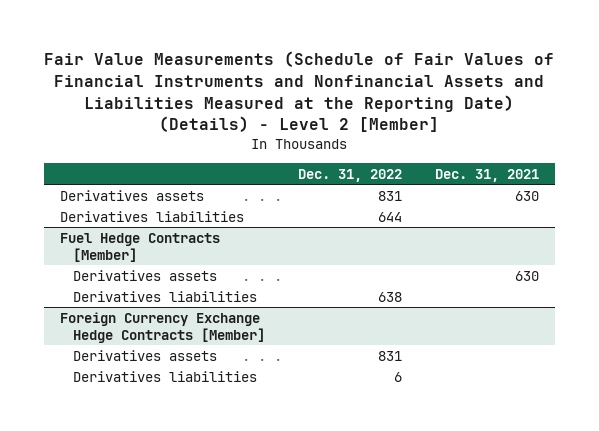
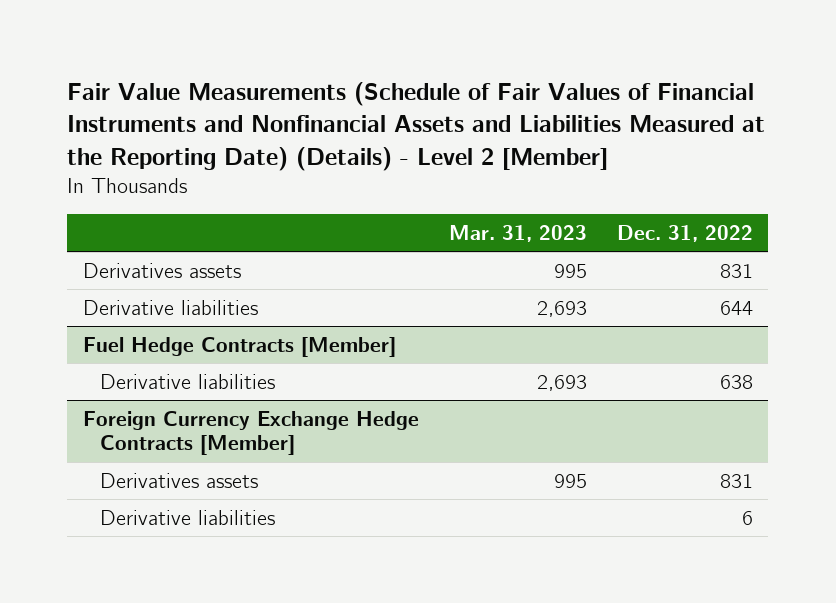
[434,168,539,182] Dec. 31, 2021 -> none
none -> [448,224,587,242] Mar. 31, 2023
[60,210,245,222] Derivatives liabilities -> [82,299,258,315] Derivative liabilities
[73,269,218,281] Derivatives assets -> none
[73,290,258,302] Derivatives liabilities -> [100,373,276,389] Derivative liabilities
[73,370,258,382] Derivatives liabilities -> [100,509,276,525] Derivative liabilities

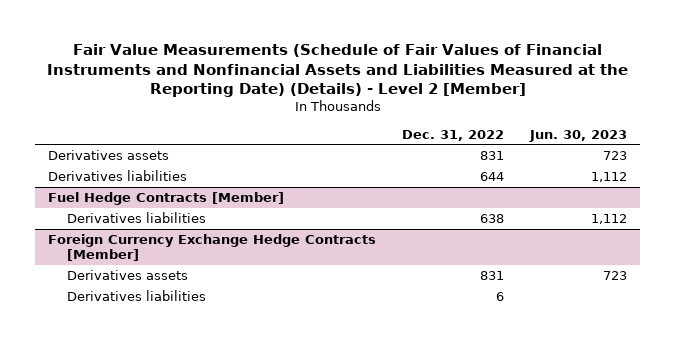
[448,224,587,242] Mar. 31, 2023 -> none
none -> [529,129,628,142] Jun. 30, 2023
[82,299,258,315] Derivative liabilities -> [48,169,188,181] Derivatives liabilities
[100,373,276,389] Derivative liabilities -> [66,211,206,223] Derivatives liabilities
[100,509,276,525] Derivative liabilities -> [66,289,206,301] Derivatives liabilities

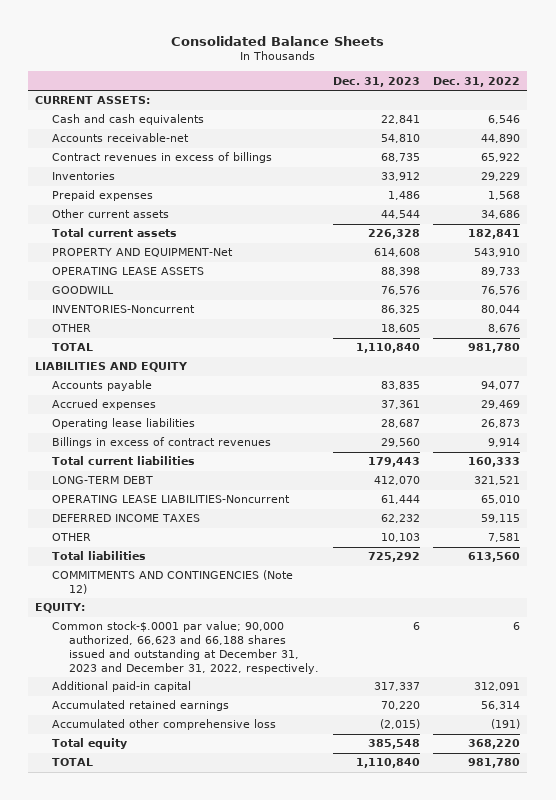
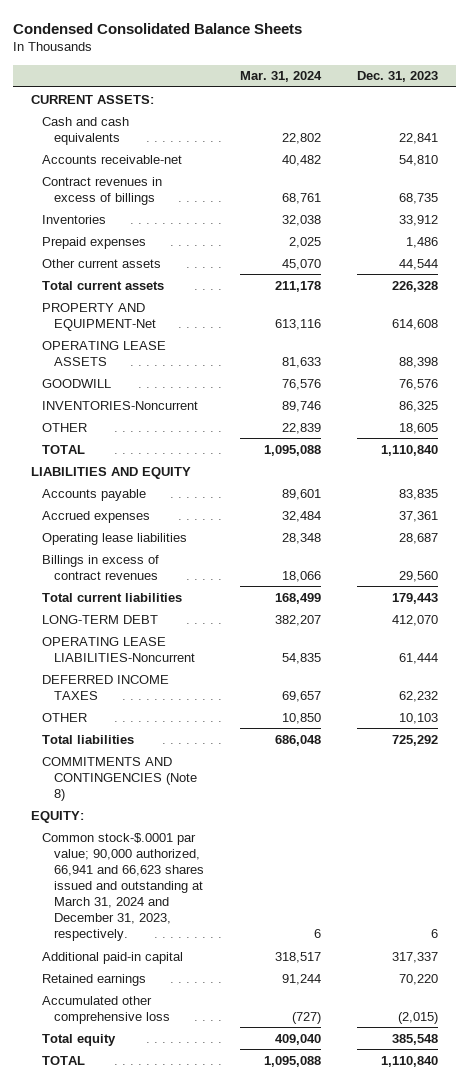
[170,35,384,46] Consolidated Balance Sheets -> [13,22,303,34] Condensed Consolidated Balance Sheets
[433,76,521,87] Dec. 31, 2022 -> none
none -> [239,71,322,83] Mar. 31, 2024
[52,570,294,595] COMMITMENTS AND CONTINGENCIES (Note 12) -> [42,756,197,801] COMMITMENTS AND CONTINGENCIES (Note 8)
[52,621,319,674] Common stock-$.0001 par value; 90,000 authorized, 66,623 and 66,188 shares issued and outstanding at December 31, 2023 and December 31, 2022, respectively. -> [42,832,204,941] Common stock-$.0001 par value; 90,000 authorized, 66,941 and 66,623 shares issued and outstanding at March 31, 2024 and December 31, 2023, respectively.
[52,700,230,712] Accumulated retained earnings -> [42,973,147,986] Retained earnings

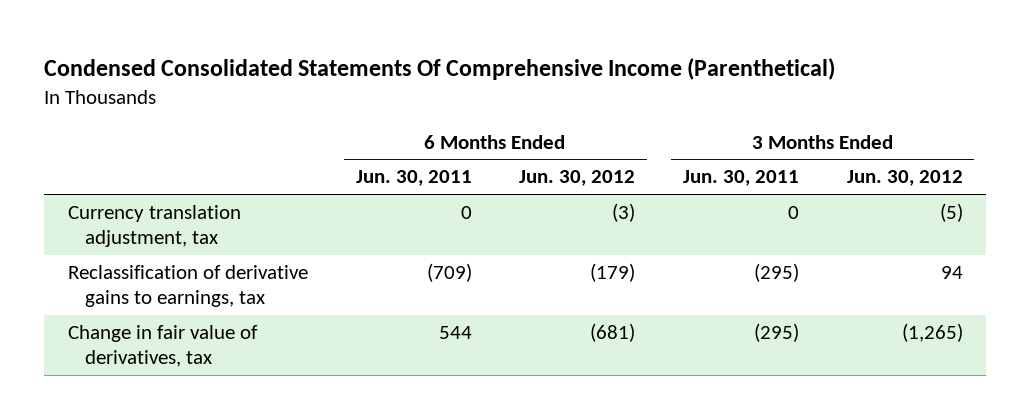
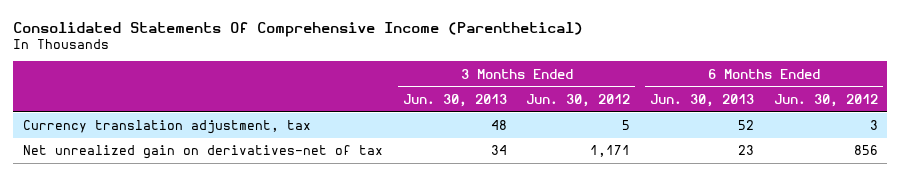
[44,58,836,81] Condensed Consolidated Statements Of Comprehensive Income (Parenthetical) -> [13,21,584,37] Consolidated Statements Of Comprehensive Income (Parenthetical)
[355,170,472,187] Jun. 30, 2011 -> none
[682,170,799,187] Jun. 30, 2011 -> none
none -> [402,93,507,107] Jun. 30, 2013
none -> [650,93,755,107] Jun. 30, 2013
[67,325,258,368] Change in fair value of derivatives, tax -> none
[612,203,636,223] (3) -> [869,120,878,131] 3
[939,203,963,223] (5) -> [622,120,631,131] 5
[67,265,308,308] Reclassification of derivative gains to earnings, tax -> [23,145,384,160] Net unrealized gain on derivatives-net of tax
[590,263,636,283] (179) -> [853,145,878,156] 856
[940,266,963,280] 94 -> [590,145,631,158] 1,171

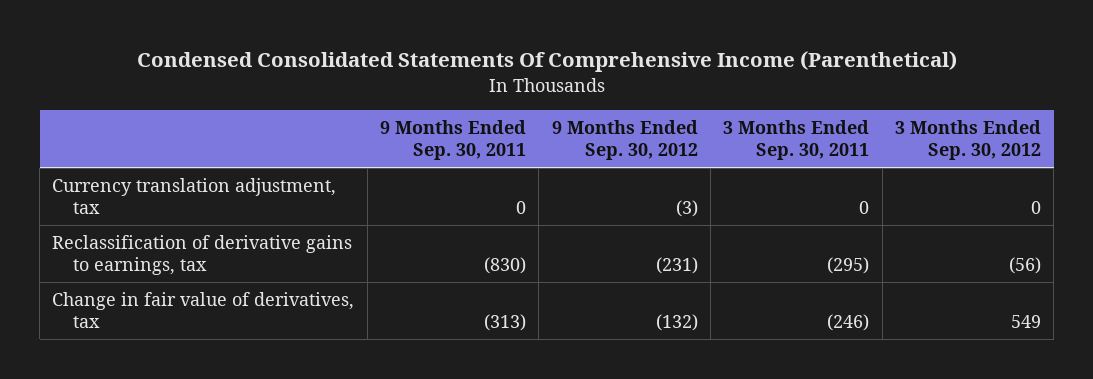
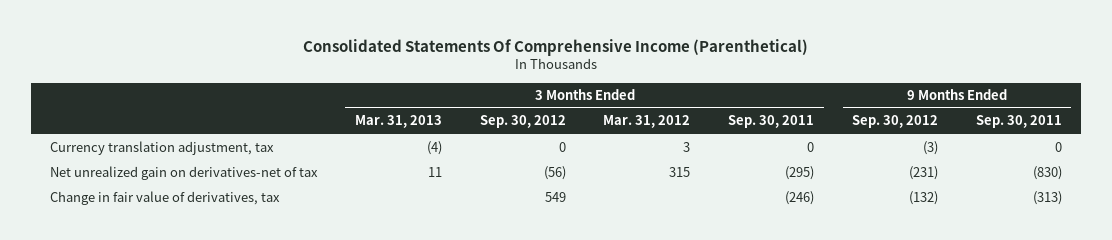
[136,51,957,73] Condensed Consolidated Statements Of Comprehensive Income (Parenthetical) -> [302,38,808,56] Consolidated Statements Of Comprehensive Income (Parenthetical)
none -> [354,115,442,129] Mar. 31, 2013
none -> [603,115,691,129] Mar. 31, 2012
[52,235,353,276] Reclassification of derivative gains to earnings, tax -> [49,165,318,180] Net unrealized gain on derivatives-net of tax

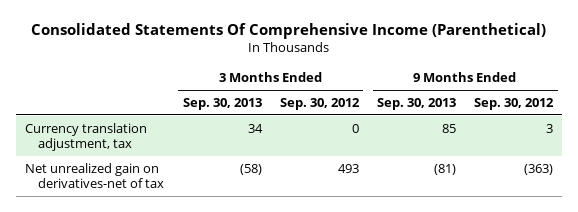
[354,115,442,129] Mar. 31, 2013 -> none
[603,115,691,129] Mar. 31, 2012 -> none
[728,115,815,129] Sep. 30, 2011 -> none
[975,115,1062,129] Sep. 30, 2011 -> none
none -> [182,97,262,110] Sep. 30, 2013
none -> [377,97,457,110] Sep. 30, 2013
[49,190,280,205] Change in fair value of derivatives, tax -> none
[923,140,939,155] (3) -> [546,123,554,133] 3
[543,165,566,180] (56) -> [337,163,359,173] 493
[909,165,939,180] (231) -> [524,163,554,175] (363)

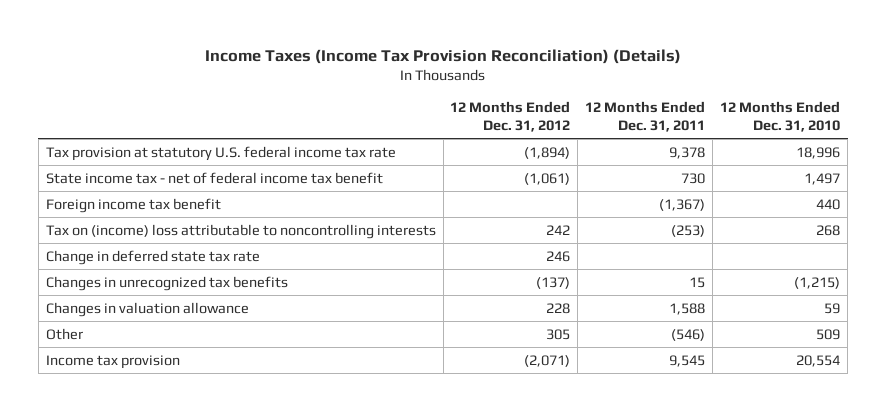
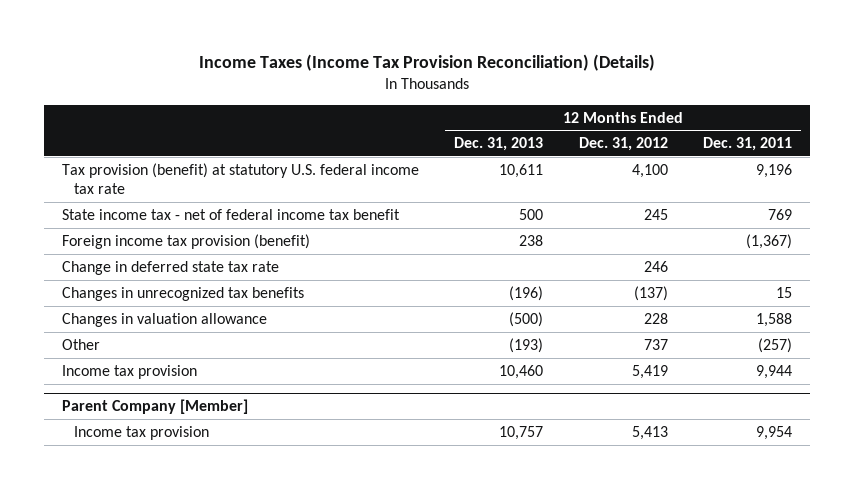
[720,101,841,133] 12 Months Ended Dec. 31, 2010 -> none
none -> [454,137,544,152] Dec. 31, 2013
[45,223,436,239] Tax on (income) loss attributable to noncontrolling interests -> none
[45,145,396,161] Tax provision at statutory U.S. federal income tax rate -> [61,162,419,194] Tax provision (benefit) at statutory U.S. federal income tax rate
[524,146,571,159] (1,894) -> [631,163,668,178] 4,100
[669,146,706,159] 9,378 -> [756,163,793,178] 9,196
[524,172,571,185] (1,061) -> [643,208,668,220] 245
[681,172,706,184] 730 -> [768,208,793,220] 769
[45,197,221,213] Foreign income tax benefit -> [61,233,310,249] Foreign income tax provision (benefit)
[546,328,571,340] 305 -> [643,338,668,350] 737
[671,328,706,341] (546) -> [758,337,793,353] (257)
[524,354,571,367] (2,071) -> [631,364,668,379] 5,419
[669,354,706,367] 9,545 -> [756,364,793,379] 9,944
none -> [61,399,248,415] Parent Company [Member]
none -> [74,425,210,440] Income tax provision

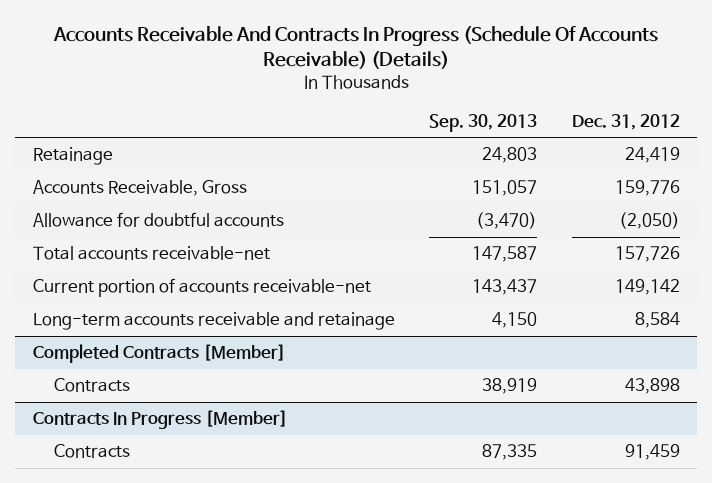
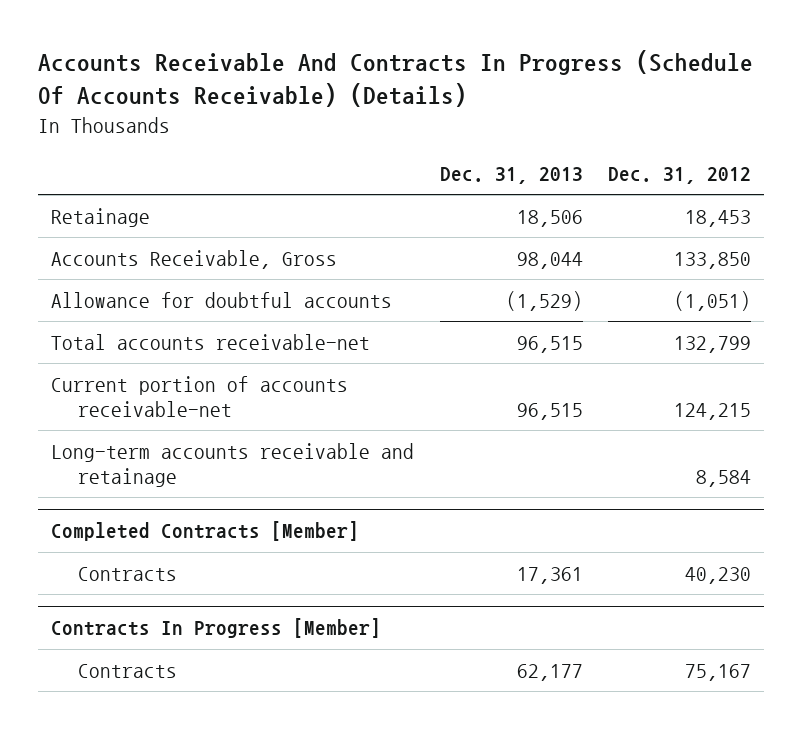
[429,113,538,132] Sep. 30, 2013 -> none
none -> [439,167,583,185] Dec. 31, 2013
[624,147,680,164] 24,419 -> [685,209,752,227] 18,453
[614,180,680,197] 159,776 -> [674,251,752,269] 133,850
[618,212,680,230] (2,050) -> [674,290,752,311] (1,051)
[614,246,680,263] 157,726 -> [674,335,752,353] 132,799
[614,279,680,296] 149,142 -> [674,403,752,421] 124,215
[624,378,680,395] 43,898 -> [685,566,752,584] 40,230
[624,444,680,461] 91,459 -> [685,663,752,681] 75,167

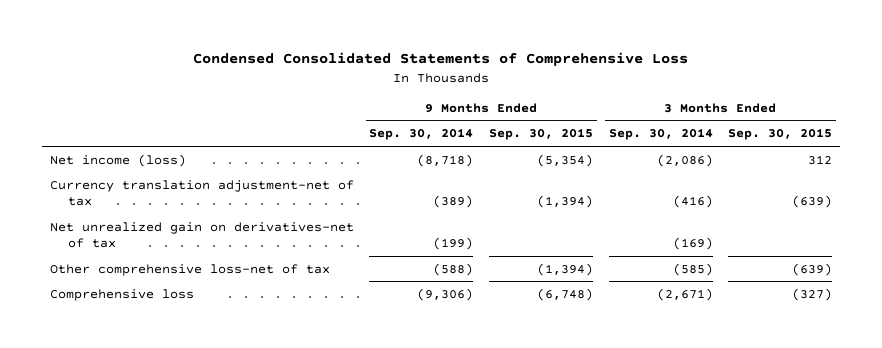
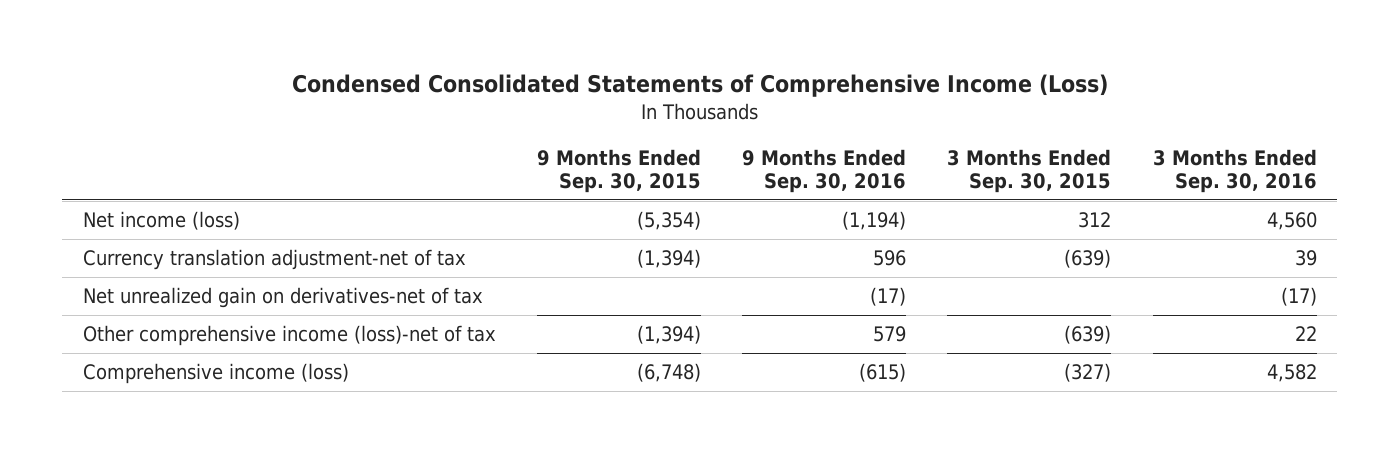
[193,52,689,67] Condensed Consolidated Statements of Comprehensive Loss -> [291,74,1108,98] Condensed Consolidated Statements of Comprehensive Income (Loss)
[369,128,474,141] Sep. 30, 2014 -> none
[608,128,713,141] Sep. 30, 2014 -> none
none -> [742,148,907,193] 9 Months Ended Sep. 30, 2016
none -> [1152,148,1317,193] 3 Months Ended Sep. 30, 2016
[49,263,330,276] Other comprehensive loss-net of tax -> [82,325,496,347] Other comprehensive income (loss)-net of tax
[49,288,194,301] Comprehensive loss -> [82,363,349,385] Comprehensive income (loss)

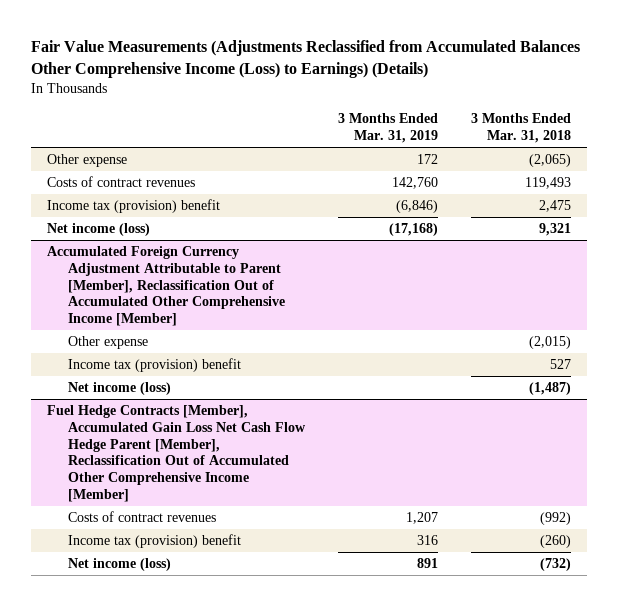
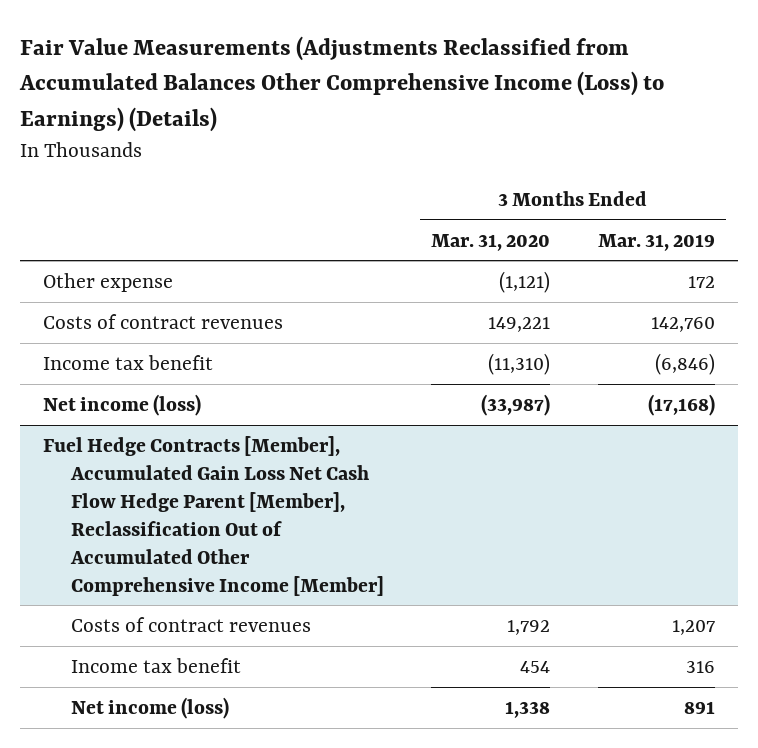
[470,113,571,143] 3 Months Ended Mar. 31, 2018 -> none
none -> [431,233,551,251] Mar. 31, 2020
[47,199,221,214] Income tax (provision) benefit -> [43,354,214,370] Income tax benefit
[47,246,286,326] Accumulated Foreign Currency Adjustment Attributable to Parent [Member], Reclassification Out of Accumulated Other Comprehensive Income [Member] -> none
[68,336,149,350] Other expense -> none
[68,358,242,373] Income tax (provision) benefit -> none
[68,382,172,396] Net income (loss) -> none
[68,534,242,549] Income tax (provision) benefit -> [71,657,242,673] Income tax benefit

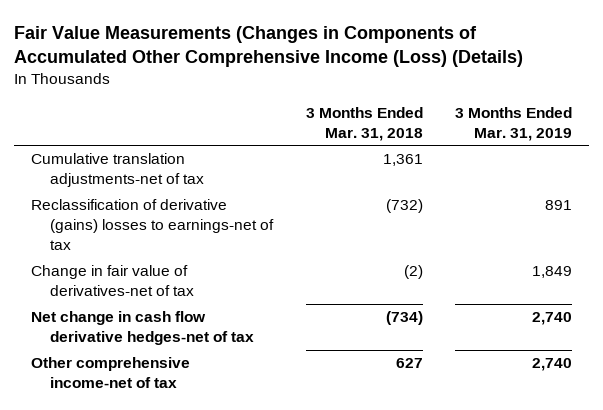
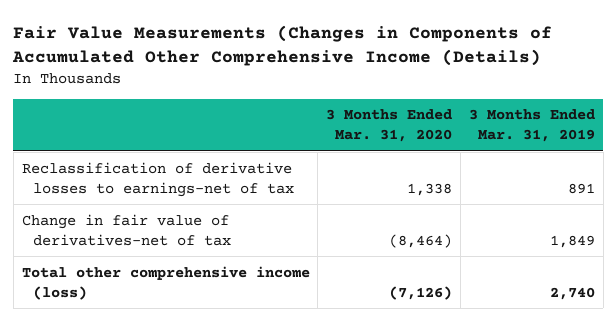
[14,25,524,67] Fair Value Measurements (Changes in Components of Accumulated Other Comprehensive Income (Loss) (Details) -> [12,24,553,67] Fair Value Measurements (Changes in Components of Accumulated Other Comprehensive Income (Details)
[305,106,423,141] 3 Months Ended Mar. 31, 2018 -> none
none -> [326,109,453,143] 3 Months Ended Mar. 31, 2020
[30,153,205,188] Cumulative translation adjustments-net of tax -> none
[30,199,275,251] Reclassification of derivative (gains) losses to earnings-net of tax -> [21,161,295,197] Reclassification of derivative losses to earnings-net of tax
[30,311,255,346] Net change in cash flow derivative hedges-net of tax -> none
[30,357,190,389] Other comprehensive income-net of tax -> [21,265,310,300] Total other comprehensive income (loss)

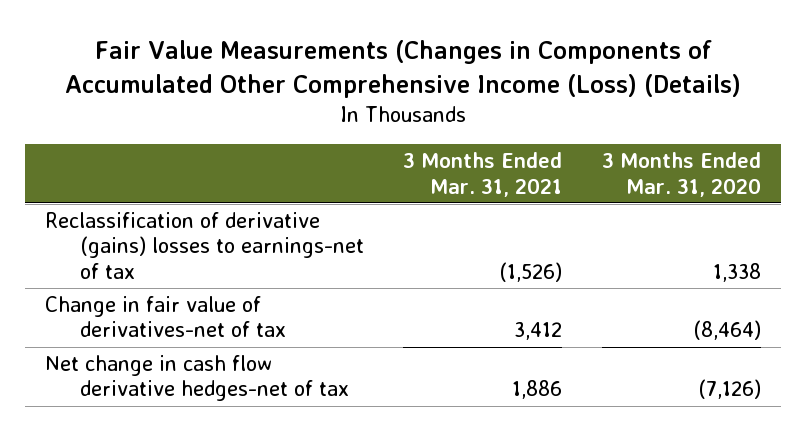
[12,24,553,67] Fair Value Measurements (Changes in Components of Accumulated Other Comprehensive Income (Details) -> [64,40,741,98] Fair Value Measurements (Changes in Components of Accumulated Other Comprehensive Income (Loss) (Details)
[468,109,595,143] 3 Months Ended Mar. 31, 2019 -> none
none -> [403,152,563,197] 3 Months Ended Mar. 31, 2021
[21,161,295,197] Reclassification of derivative losses to earnings-net of tax -> [44,212,364,279] Reclassification of derivative (gains) losses to earnings-net of tax
[21,265,310,300] Total other comprehensive income (loss) -> [44,355,349,402] Net change in cash flow derivative hedges-net of tax

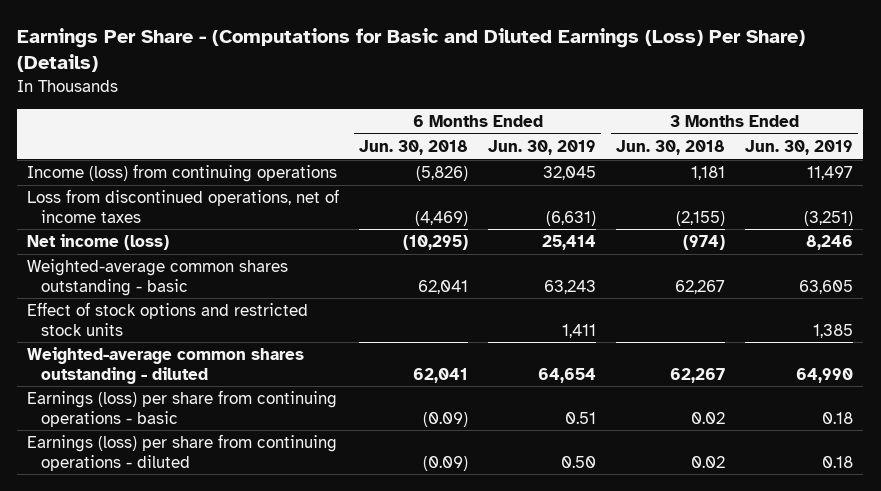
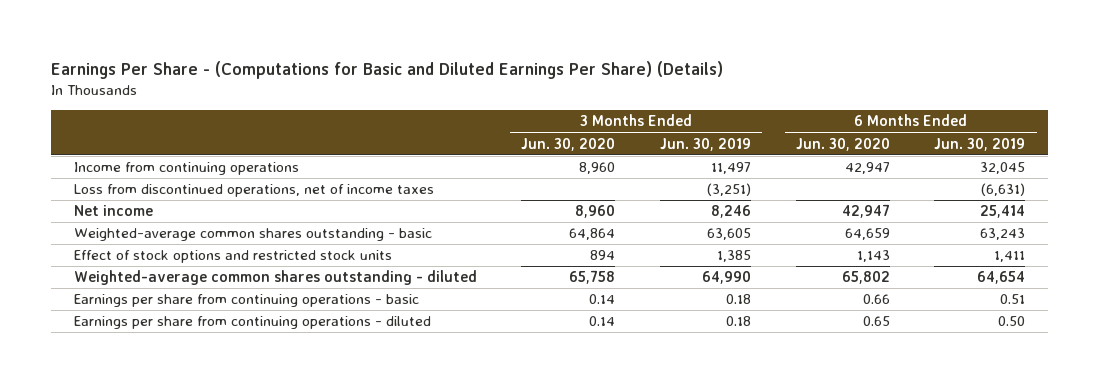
[17,28,806,73] Earnings Per Share - (Computations for Basic and Diluted Earnings (Loss) Per Share) (Details) -> [51,60,724,79] Earnings Per Share - (Computations for Basic and Diluted Earnings Per Share) (Details)
[359,140,469,156] Jun. 30, 2018 -> none
[616,140,726,156] Jun. 30, 2018 -> none
none -> [521,137,616,151] Jun. 30, 2020
none -> [795,137,890,151] Jun. 30, 2020
[27,164,338,183] Income (loss) from continuing operations -> [73,162,299,176] Income from continuing operations
[27,234,170,251] Net income (loss) -> [73,205,153,217] Net income
[27,390,338,427] Earnings (loss) per share from continuing operations - basic -> [73,294,419,308] Earnings per share from continuing operations - basic
[27,434,338,471] Earnings (loss) per share from continuing operations - diluted -> [73,316,431,330] Earnings per share from continuing operations - diluted

